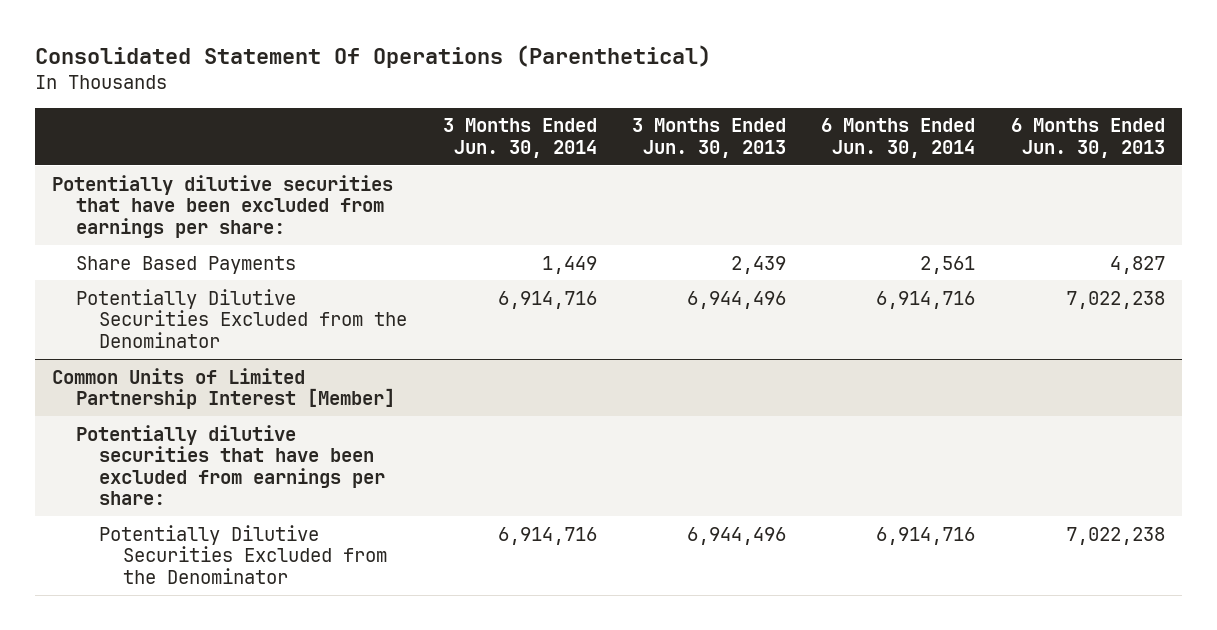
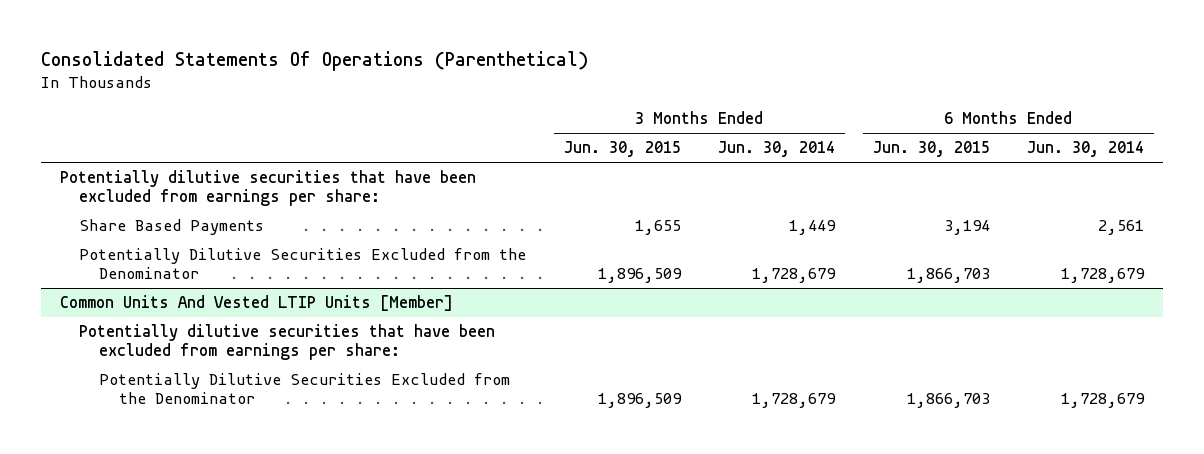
[34,44,711,68] Consolidated Statement Of Operations (Parenthetical) -> [40,51,588,72] Consolidated Statements Of Operations (Parenthetical)
[631,118,786,158] 3 Months Ended Jun. 30, 2013 -> none
[1010,118,1165,158] 6 Months Ended Jun. 30, 2013 -> none
none -> [563,141,681,158] Jun. 30, 2015
none -> [872,141,990,158] Jun. 30, 2015
[52,367,395,410] Common Units of Limited Partnership Interest [Member] -> none
[497,290,597,309] 6,914,716 -> [752,267,837,283] 1,728,679
[876,290,976,309] 6,914,716 -> [1061,267,1146,283] 1,728,679
none -> [59,295,453,312] Common Units And Vested LTIP Units [Member]
[497,526,597,545] 6,914,716 -> [752,392,837,408] 1,728,679
[876,526,976,545] 6,914,716 -> [1061,392,1146,408] 1,728,679

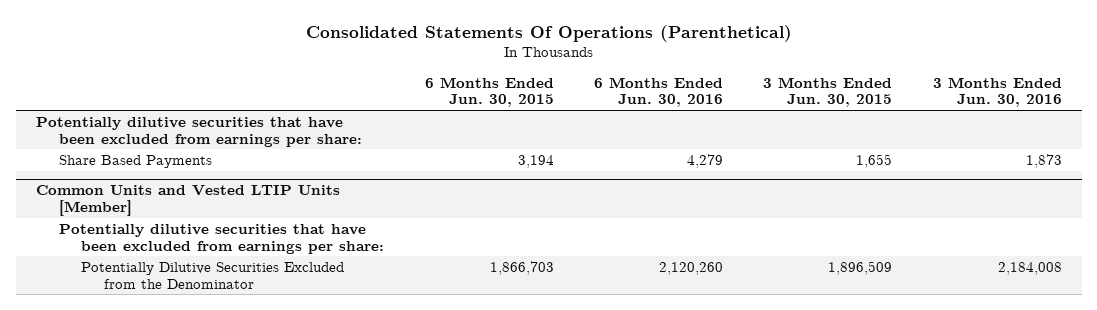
[718,141,836,158] Jun. 30, 2014 -> none
[1027,141,1145,158] Jun. 30, 2014 -> none
none -> [593,76,723,108] 6 Months Ended Jun. 30, 2016
none -> [932,76,1062,108] 3 Months Ended Jun. 30, 2016
[79,248,527,279] Potentially Dilutive Securities Excluded from the Denominator -> none
[59,295,453,312] Common Units And Vested LTIP Units [Member] -> [35,185,340,216] Common Units and Vested LTIP Units [Member]

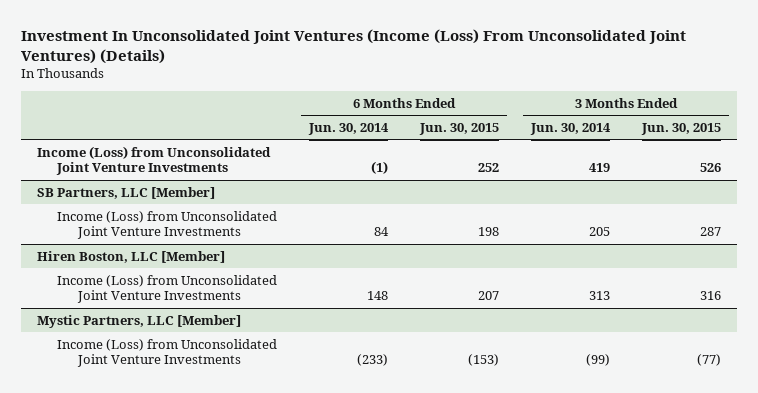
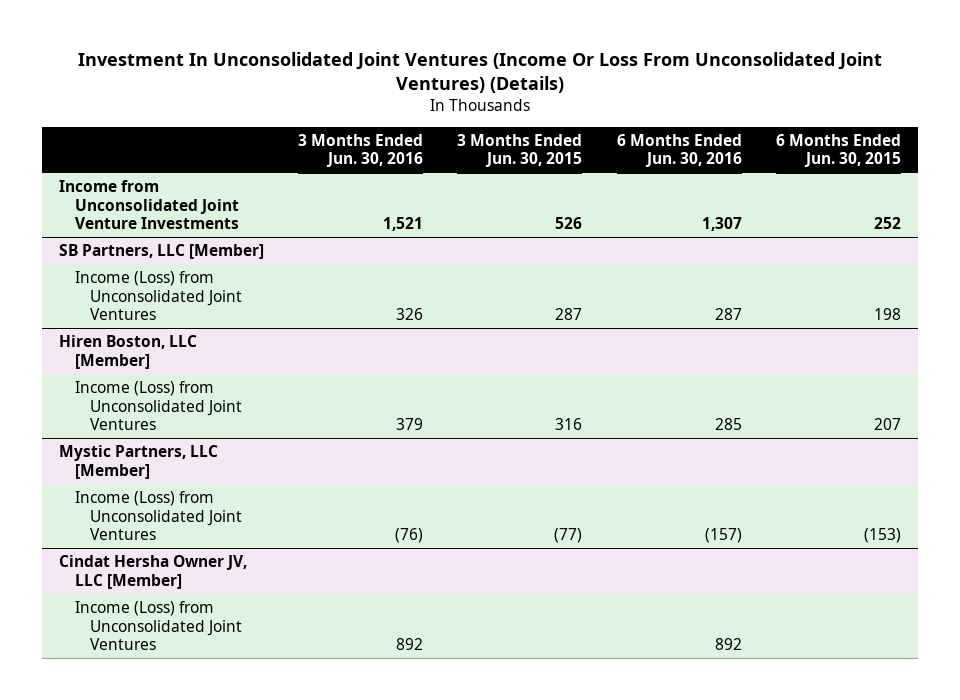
[20,29,686,65] Investment In Unconsolidated Joint Ventures (Income (Loss) From Unconsolidated Joint Ventures) (Details) -> [77,52,882,94] Investment In Unconsolidated Joint Ventures (Income Or Loss From Unconsolidated Joint Ventures) (Details)
[308,123,390,136] Jun. 30, 2014 -> none
[529,123,611,136] Jun. 30, 2014 -> none
none -> [298,133,424,168] 3 Months Ended Jun. 30, 2016
none -> [616,133,742,168] 6 Months Ended Jun. 30, 2016
[36,145,271,176] Income (Loss) from Unconsolidated Joint Venture Investments -> [59,180,239,230] Income from Unconsolidated Joint Venture Investments
[57,210,278,240] Income (Loss) from Unconsolidated Joint Venture Investments -> [74,271,242,321] Income (Loss) from Unconsolidated Joint Ventures
[57,274,278,304] Income (Loss) from Unconsolidated Joint Venture Investments -> [74,381,242,431] Income (Loss) from Unconsolidated Joint Ventures
[57,338,278,368] Income (Loss) from Unconsolidated Joint Venture Investments -> [74,491,242,541] Income (Loss) from Unconsolidated Joint Ventures
none -> [59,555,248,589] Cindat Hersha Owner JV, LLC [Member]
none -> [74,601,242,651] Income (Loss) from Unconsolidated Joint Ventures

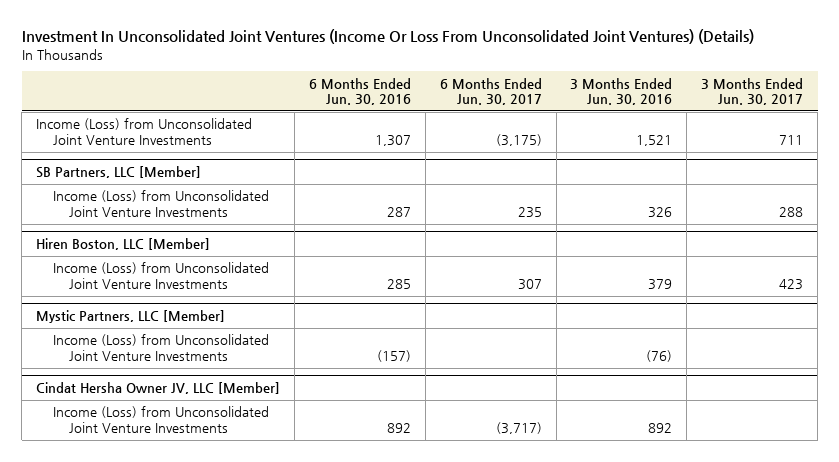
[457,133,583,168] 3 Months Ended Jun. 30, 2015 -> none
[775,133,901,168] 6 Months Ended Jun. 30, 2015 -> none
none -> [439,77,542,106] 6 Months Ended Jun. 30, 2017
none -> [701,77,804,106] 3 Months Ended Jun. 30, 2017
[59,180,239,230] Income from Unconsolidated Joint Venture Investments -> [36,118,253,146] Income (Loss) from Unconsolidated Joint Venture Investments
[74,271,242,321] Income (Loss) from Unconsolidated Joint Ventures -> [52,190,269,218] Income (Loss) from Unconsolidated Joint Venture Investments
[74,381,242,431] Income (Loss) from Unconsolidated Joint Ventures -> [52,262,269,290] Income (Loss) from Unconsolidated Joint Venture Investments
[74,491,242,541] Income (Loss) from Unconsolidated Joint Ventures -> [52,334,269,362] Income (Loss) from Unconsolidated Joint Venture Investments
[74,601,242,651] Income (Loss) from Unconsolidated Joint Ventures -> [52,406,269,434] Income (Loss) from Unconsolidated Joint Venture Investments

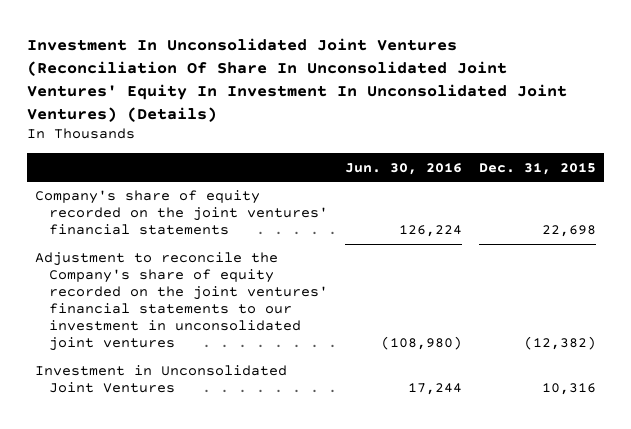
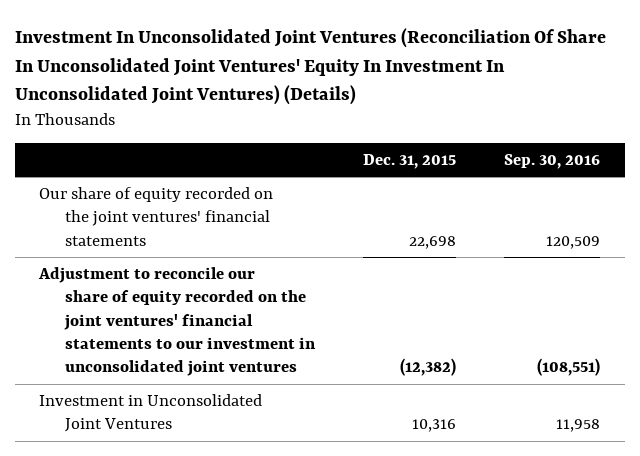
[344,162,462,175] Jun. 30, 2016 -> none
none -> [504,153,601,169] Sep. 30, 2016
[35,190,329,236] Company's share of equity recorded on the joint ventures' financial statements -> [39,186,274,246] Our share of equity recorded on the joint ventures' financial statements
[35,252,329,352] Adjustment to reconcile the Company's share of equity recorded on the joint ventures' financial statements to our investment in unconsolidated joint ventures -> [38,266,316,377] Adjustment to reconcile our share of equity recorded on the joint ventures' financial statements to our investment in unconsolidated joint ventures

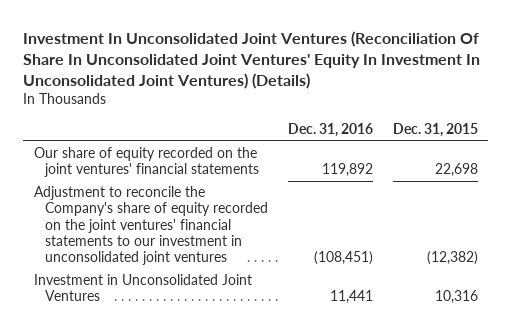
[504,153,601,169] Sep. 30, 2016 -> none
none -> [287,122,373,137] Dec. 31, 2016
[38,266,316,377] Adjustment to reconcile our share of equity recorded on the joint ventures' financial statements to our investment in unconsolidated joint ventures -> [33,186,268,265] Adjustment to reconcile the Company's share of equity recorded on the joint ventures' financial statements to our investment in unconsolidated joint ventures

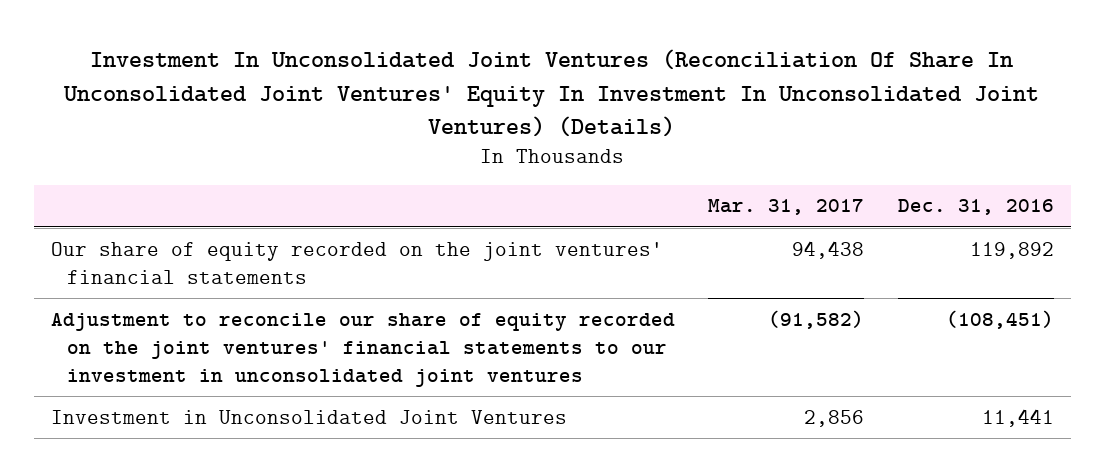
[392,122,478,137] Dec. 31, 2015 -> none
none -> [708,199,865,216] Mar. 31, 2017
[33,186,268,265] Adjustment to reconcile the Company's share of equity recorded on the joint ventures' financial statements to our investment in unconsolidated joint ventures -> [50,312,675,387] Adjustment to reconcile our share of equity recorded on the joint ventures' financial statements to our investment in unconsolidated joint ventures

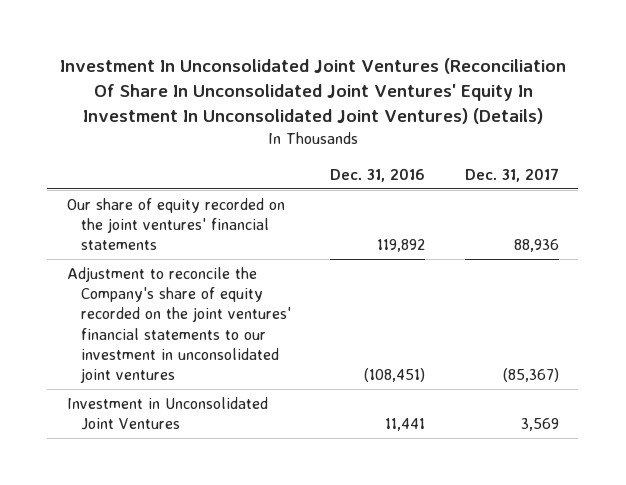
[708,199,865,216] Mar. 31, 2017 -> none
none -> [464,167,559,182] Dec. 31, 2017
[50,312,675,387] Adjustment to reconcile our share of equity recorded on the joint ventures' financial statements to our investment in unconsolidated joint ventures -> [67,266,292,384] Adjustment to reconcile the Company's share of equity recorded on the joint ventures' financial statements to our investment in unconsolidated joint ventures

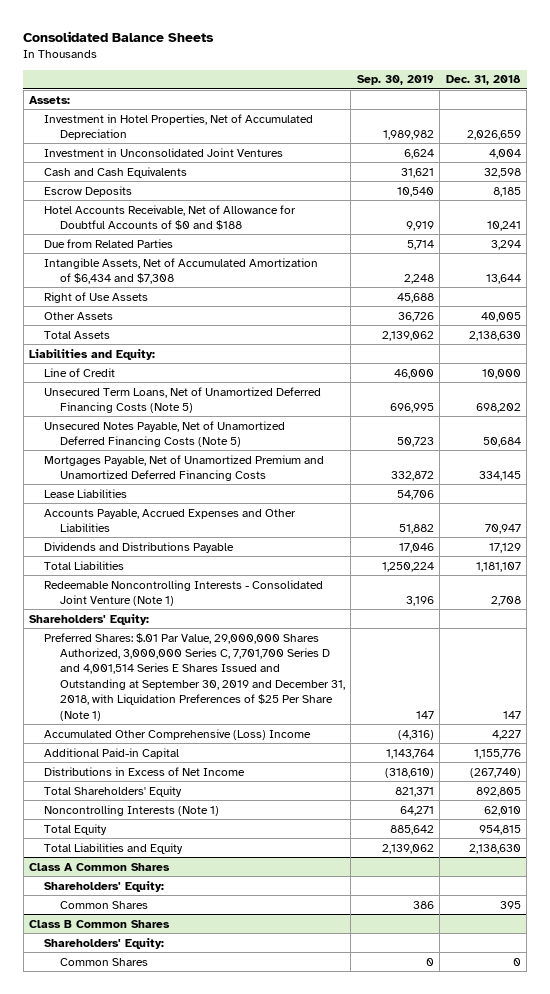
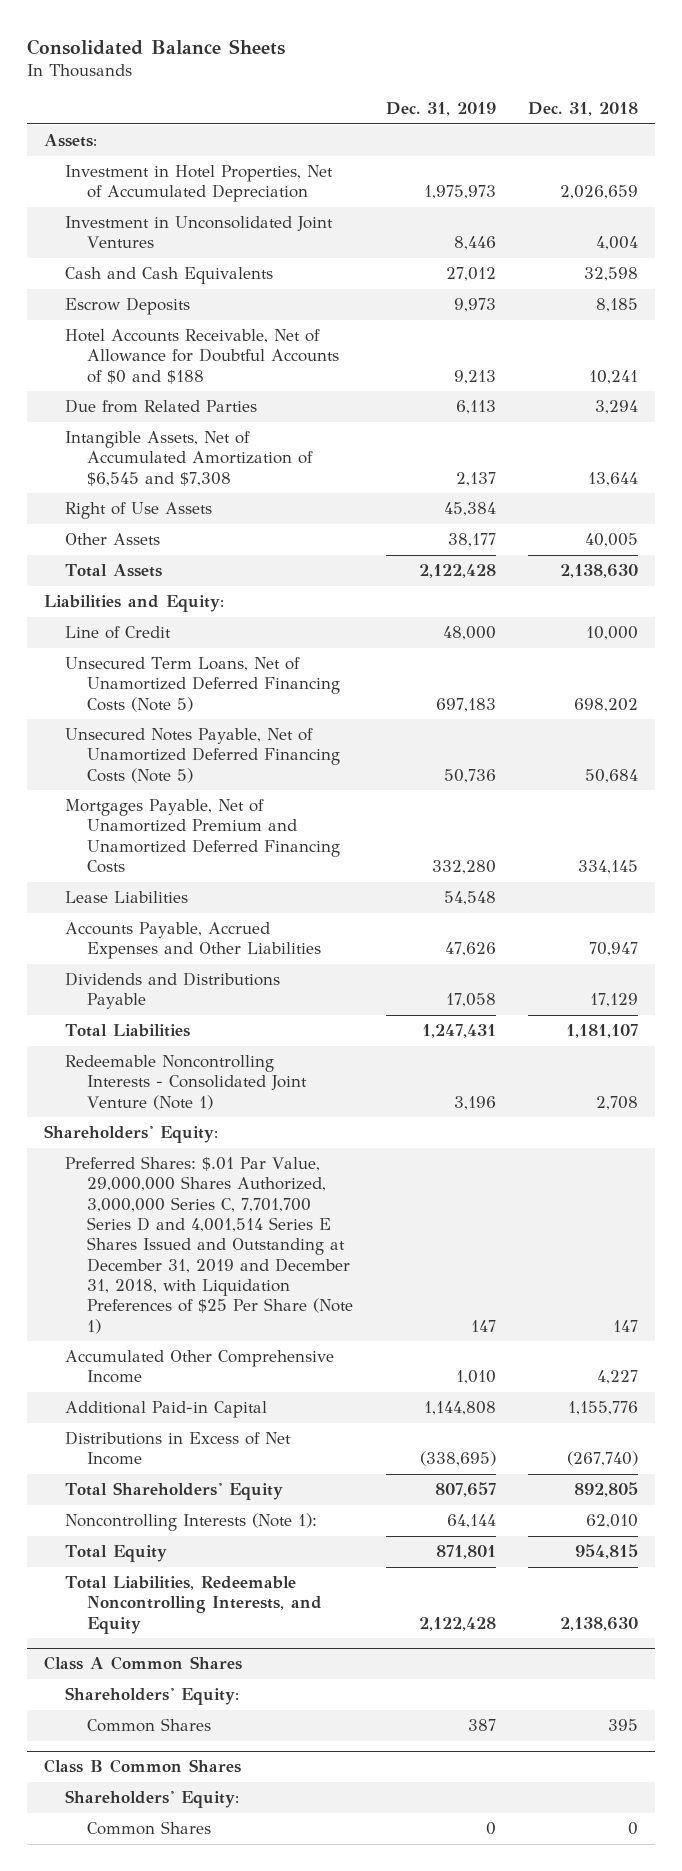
[356,75,434,86] Sep. 30, 2019 -> none
none -> [385,102,496,117] Dec. 31, 2019
[44,257,319,284] Intangible Assets, Net of Accumulated Amortization of $6,434 and $7,308 -> [65,431,313,486] Intangible Assets, Net of Accumulated Amortization of $6,545 and $7,308
[44,632,345,721] Preferred Shares: $.01 Par Value, 29,000,000 Shares Authorized, 3,000,000 Series C, 7,701,700 Series D and 4,001,514 Series E Shares Issued and Outstanding at September 30, 2019 and December 31, 2018, with Liquidation Preferences of $25 Per Share (Note 1) -> [65,1156,353,1334] Preferred Shares: $.01 Par Value, 29,000,000 Shares Authorized, 3,000,000 Series C, 7,701,700 Series D and 4,001,514 Series E Shares Issued and Outstanding at December 31, 2019 and December 31, 2018, with Liquidation Preferences of $25 Per Share (Note 1)
[44,728,312,740] Accumulated Other Comprehensive (Loss) Income -> [65,1350,335,1384] Accumulated Other Comprehensive Income
[44,804,220,816] Noncontrolling Interests (Note 1) -> [65,1513,318,1532] Noncontrolling Interests (Note 1):
[44,842,184,854] Total Liabilities and Equity -> [65,1576,322,1634] Total Liabilities, Redeemable Noncontrolling Interests, and Equity

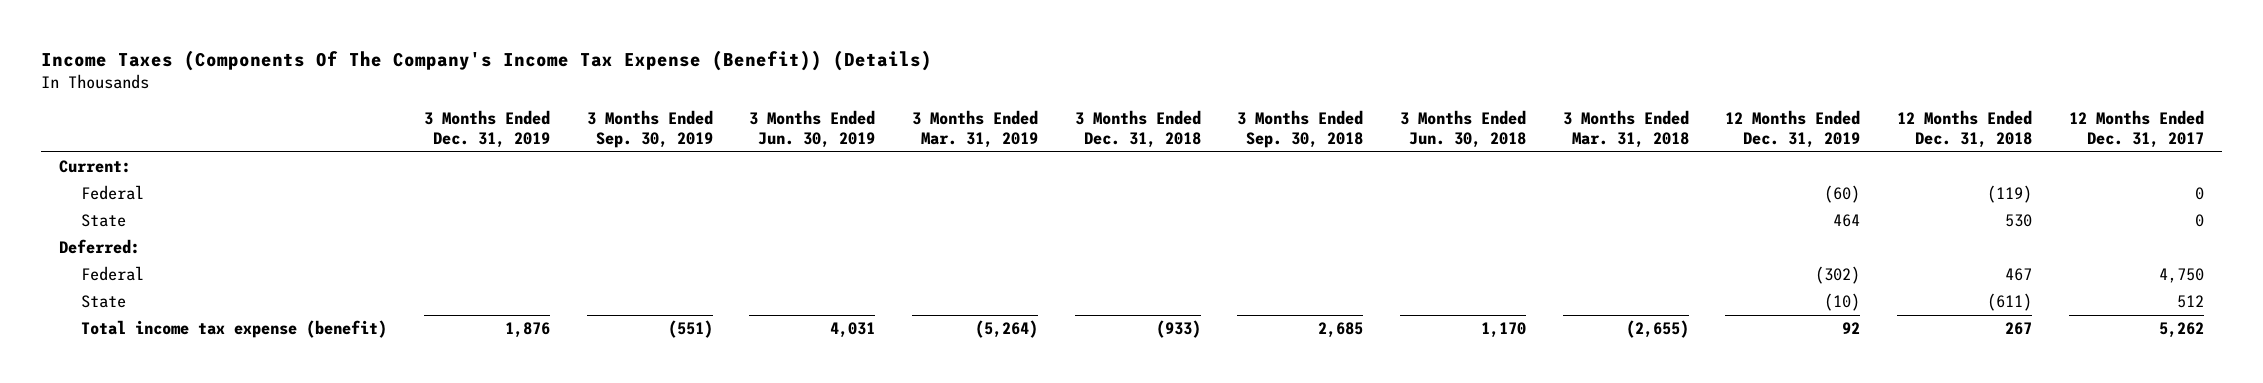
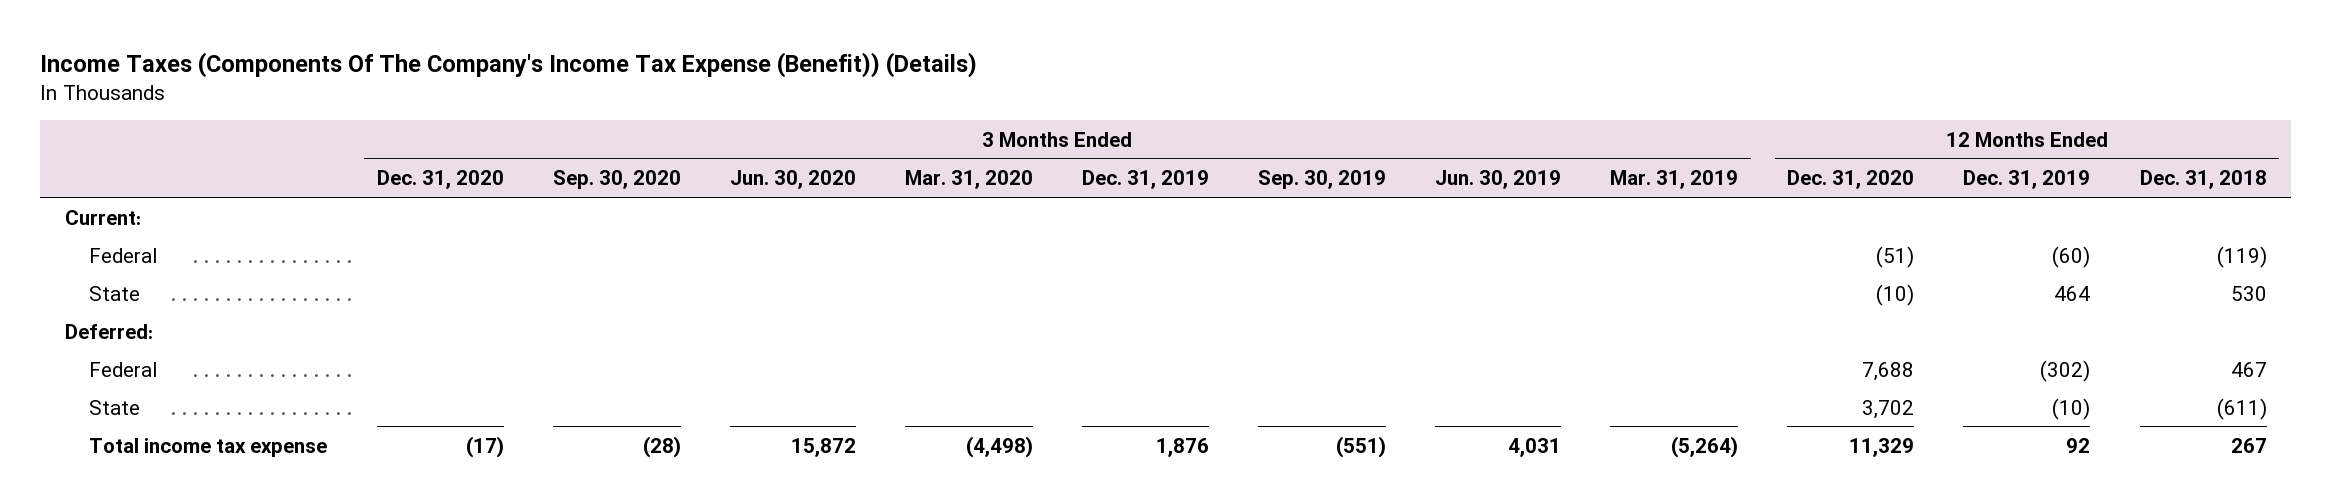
[1074,110,1201,148] 3 Months Ended Dec. 31, 2018 -> none
[1237,110,1364,148] 3 Months Ended Sep. 30, 2018 -> none
[1400,110,1527,148] 3 Months Ended Jun. 30, 2018 -> none
[1562,110,1689,148] 3 Months Ended Mar. 31, 2018 -> none
[2068,110,2204,148] 12 Months Ended Dec. 31, 2017 -> none
none -> [376,170,504,190] Dec. 31, 2020
none -> [552,170,681,190] Sep. 30, 2020
none -> [729,170,856,190] Jun. 30, 2020
none -> [904,170,1033,190] Mar. 31, 2020
none -> [1787,170,1915,190] Dec. 31, 2020
[81,320,388,339] Total income tax expense (benefit) -> [89,437,328,457] Total income tax expense

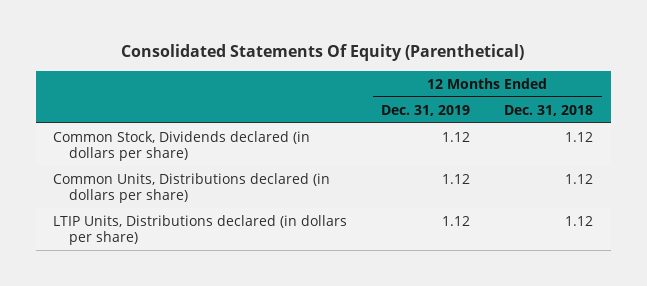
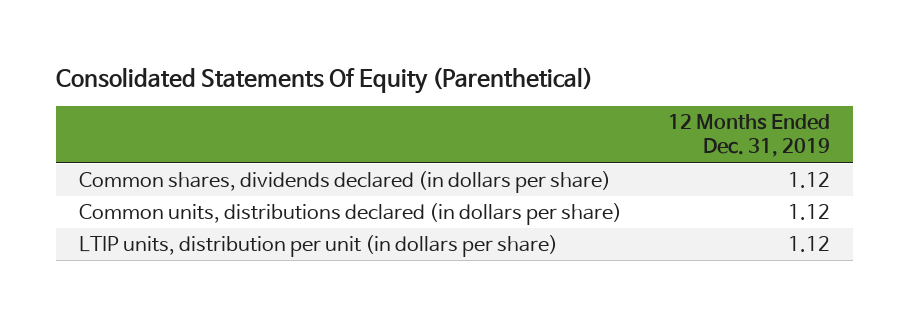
[504,104,594,116] Dec. 31, 2018 -> none
[53,130,311,162] Common Stock, Dividends declared (in dollars per share) -> [78,171,611,194] Common shares, dividends declared (in dollars per share)
[53,172,331,204] Common Units, Distributions declared (in dollars per share) -> [78,203,622,226] Common units, distributions declared (in dollars per share)
[53,214,348,246] LTIP Units, Distributions declared (in dollars per share) -> [78,235,558,258] LTIP units, distribution per unit (in dollars per share)

